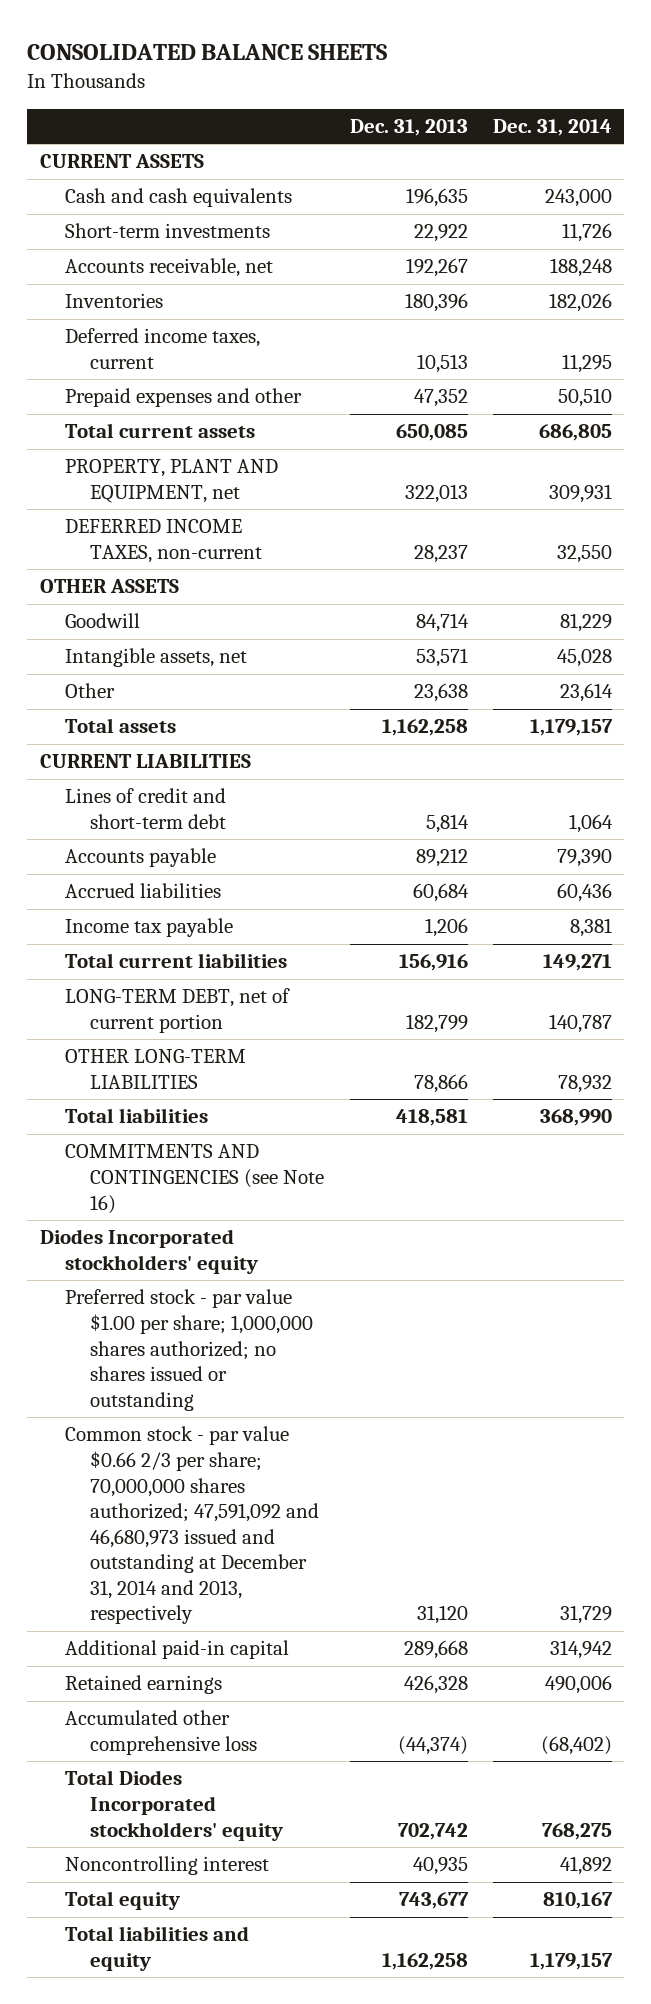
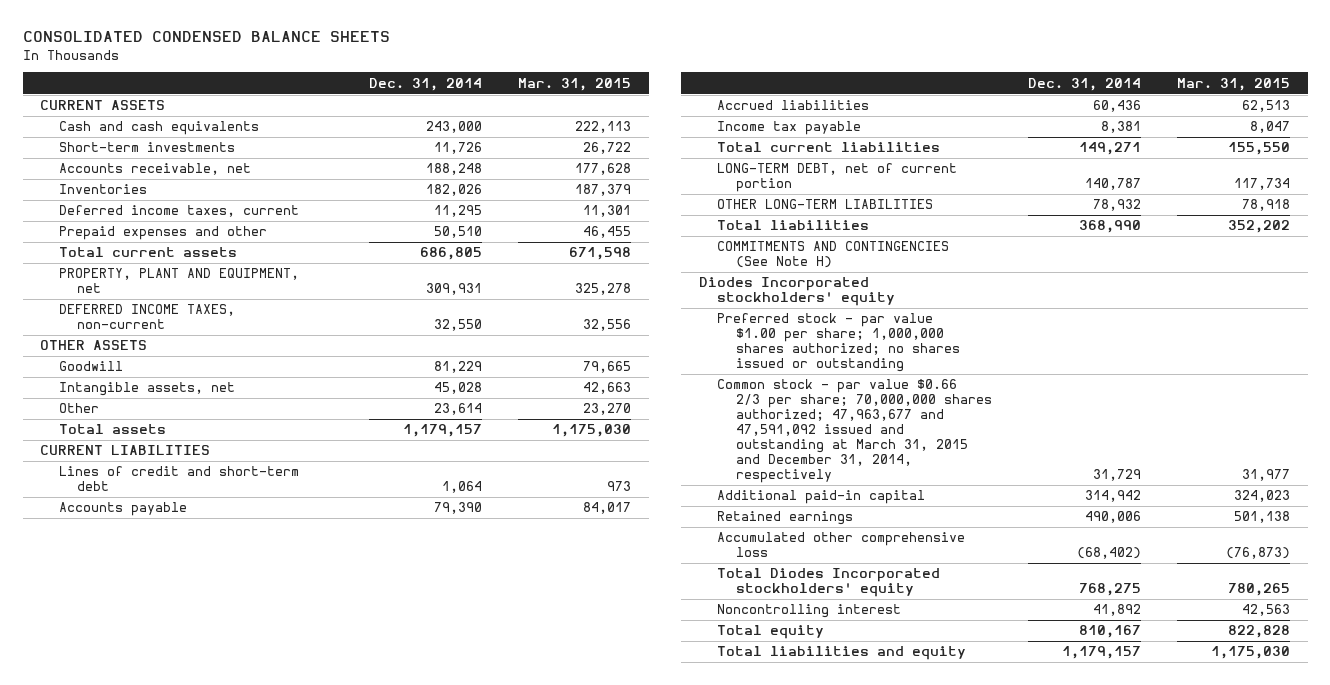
[27,43,388,60] CONSOLIDATED BALANCE SHEETS -> [22,31,390,43] CONSOLIDATED CONDENSED BALANCE SHEETS
[349,119,468,137] Dec. 31, 2013 -> none
none -> [518,77,632,91] Mar. 31, 2015
[65,1144,325,1214] COMMITMENTS AND CONTINGENCIES (see Note 16) -> [717,241,950,269] COMMITMENTS AND CONTINGENCIES (See Note H)
[65,1426,320,1625] Common stock - par value $0.66 2/3 per share; 70,000,000 shares authorized; 47,591,092 and 46,680,973 issued and outstanding at December 31, 2014 and 2013, respectively -> [717,379,992,483] Common stock - par value $0.66 2/3 per share; 70,000,000 shares authorized; 47,963,677 and 47,591,092 issued and outstanding at March 31, 2015 and December 31, 2014, respectively

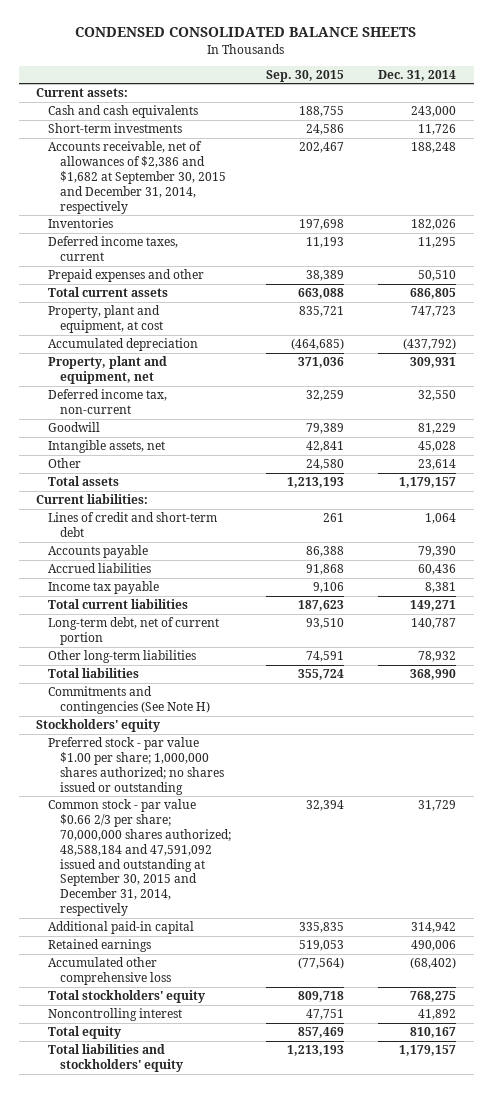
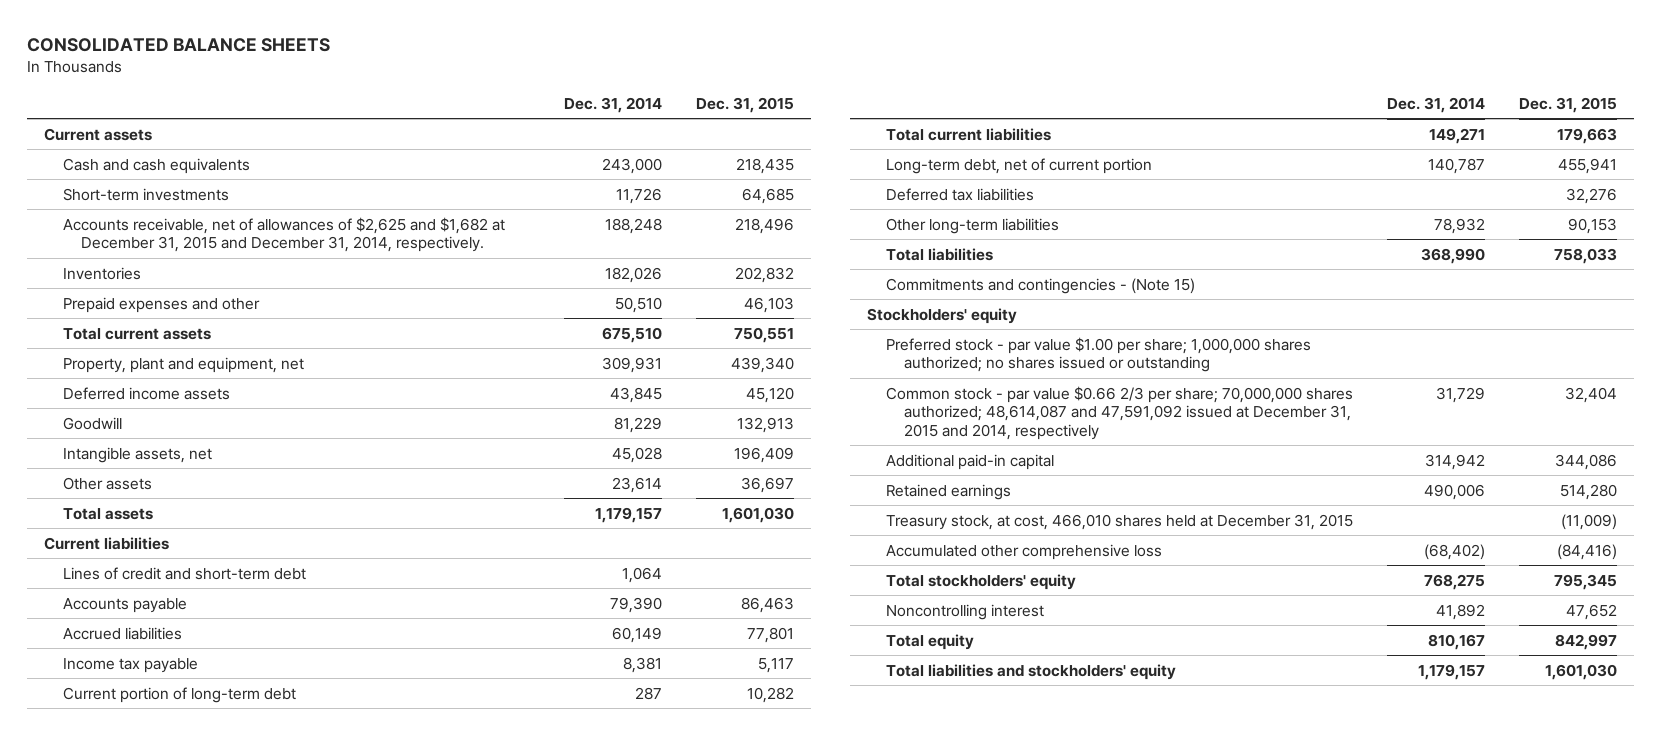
[75,27,417,38] CONDENSED CONSOLIDATED BALANCE SHEETS -> [27,38,331,53] CONSOLIDATED BALANCE SHEETS
[265,69,344,82] Sep. 30, 2015 -> none
none -> [695,96,794,113] Dec. 31, 2015
[36,88,129,98] Current assets: -> [44,127,153,141] Current assets
[48,141,226,214] Accounts receivable, net of allowances of $2,386 and $1,682 at September 30, 2015 and December 31, 2014, respectively -> [62,216,505,253] Accounts receivable, net of allowances of $2,625 and $1,682 at December 31, 2015 and December 31, 2014, respectively.
[48,236,179,262] Deferred income taxes, current -> none
[48,305,163,334] Property, plant and equipment, at cost -> none
[48,338,199,352] Accumulated depreciation -> none
[410,288,457,300] 686,805 -> [601,326,662,343] 675,510
[48,389,168,415] Deferred income tax, non-current -> [62,386,230,400] Deferred income assets
[418,390,457,402] 32,550 -> [609,386,662,403] 43,845
[48,458,82,469] Other -> [62,476,152,490] Other assets
[36,494,149,505] Current liabilities: -> [44,536,170,550] Current liabilities
[418,564,457,576] 60,436 -> [611,626,662,643] 60,149
none -> [62,686,296,703] Current portion of long-term debt
none -> [885,187,1034,201] Deferred tax liabilities
[48,686,210,715] Commitments and contingencies (See Note H) -> [885,277,1195,294] Commitments and contingencies - (Note 15)
[48,799,231,917] Common stock - par value $0.66 2/3 per share; 70,000,000 shares authorized; 48,588,184 and 47,591,092 issued and outstanding at September 30, 2015 and December 31, 2014, respectively -> [885,385,1353,440] Common stock - par value $0.66 2/3 per share; 70,000,000 shares authorized; 48,614,087 and 47,591,092 issued at December 31, 2015 and 2014, respectively
none -> [885,513,1353,530] Treasury stock, at cost, 466,010 shares held at December 31, 2015

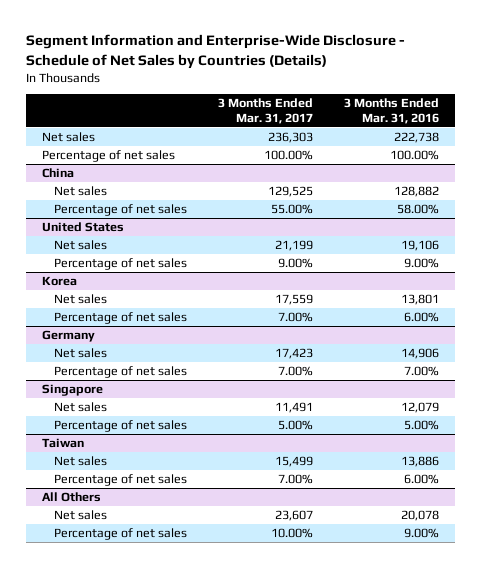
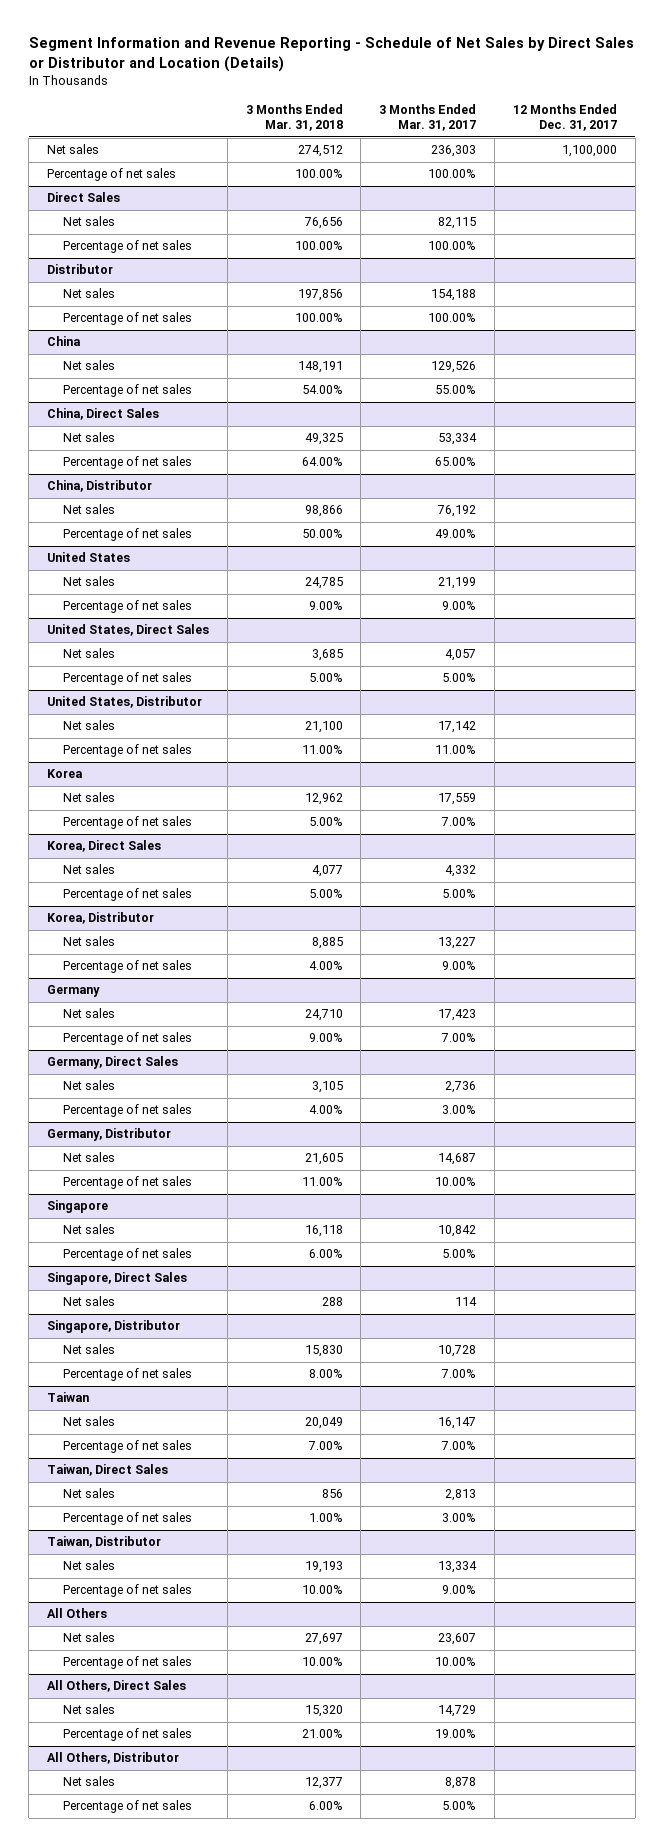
[26,34,406,69] Segment Information and Enterprise-Wide Disclosure - Schedule of Net Sales by Countries (Details) -> [28,37,634,72] Segment Information and Revenue Reporting - Schedule of Net Sales by Direct Sales or Distributor and Location (Details)
[344,98,440,124] 3 Months Ended Mar. 31, 2016 -> none
none -> [245,103,343,132] 3 Months Ended Mar. 31, 2018
none -> [512,103,617,132] 12 Months Ended Dec. 31, 2017
none -> [46,192,120,203] Direct Sales
none -> [63,216,116,227] Net sales
none -> [63,240,193,254] Percentage of net sales
none -> [46,264,113,275] Distributor
none -> [63,288,116,299] Net sales
none -> [63,312,193,326] Percentage of net sales
[267,186,313,198] 129,525 -> [431,361,477,374] 129,526
none -> [46,408,159,421] China, Direct Sales
none -> [63,432,116,443] Net sales
none -> [63,456,193,470] Percentage of net sales
none -> [46,480,152,493] China, Distributor
none -> [63,504,116,515] Net sales
none -> [63,528,193,542] Percentage of net sales
none -> [46,624,209,637] United States, Direct Sales
none -> [63,648,116,659] Net sales
none -> [63,672,193,686] Percentage of net sales
none -> [46,696,202,709] United States, Distributor
none -> [63,720,116,731] Net sales
none -> [63,744,193,758] Percentage of net sales
none -> [46,840,161,853] Korea, Direct Sales
none -> [63,864,116,875] Net sales
none -> [63,888,193,902] Percentage of net sales
none -> [46,912,154,925] Korea, Distributor
none -> [63,936,116,947] Net sales
none -> [63,960,193,974] Percentage of net sales
none -> [46,1056,178,1070] Germany, Direct Sales
none -> [63,1080,116,1091] Net sales
none -> [63,1104,193,1118] Percentage of net sales
none -> [46,1128,171,1142] Germany, Distributor
none -> [63,1152,116,1163] Net sales
none -> [63,1176,193,1190] Percentage of net sales
[274,402,313,414] 11,491 -> [438,1225,477,1238] 10,842
none -> [46,1272,187,1286] Singapore, Direct Sales
none -> [63,1296,116,1307] Net sales
none -> [46,1320,180,1334] Singapore, Distributor
none -> [63,1344,116,1355] Net sales
none -> [63,1368,193,1382] Percentage of net sales
[274,456,313,468] 15,499 -> [438,1417,477,1430] 16,147
none -> [46,1464,168,1477] Taiwan, Direct Sales
none -> [63,1488,116,1499] Net sales
none -> [63,1512,193,1526] Percentage of net sales
none -> [46,1536,161,1549] Taiwan, Distributor
none -> [63,1560,116,1571] Net sales
none -> [63,1584,193,1598] Percentage of net sales
none -> [46,1680,186,1693] All Others, Direct Sales
none -> [63,1704,116,1715] Net sales
none -> [63,1728,193,1742] Percentage of net sales
none -> [46,1752,179,1765] All Others, Distributor
none -> [63,1776,116,1787] Net sales
none -> [63,1800,193,1814] Percentage of net sales

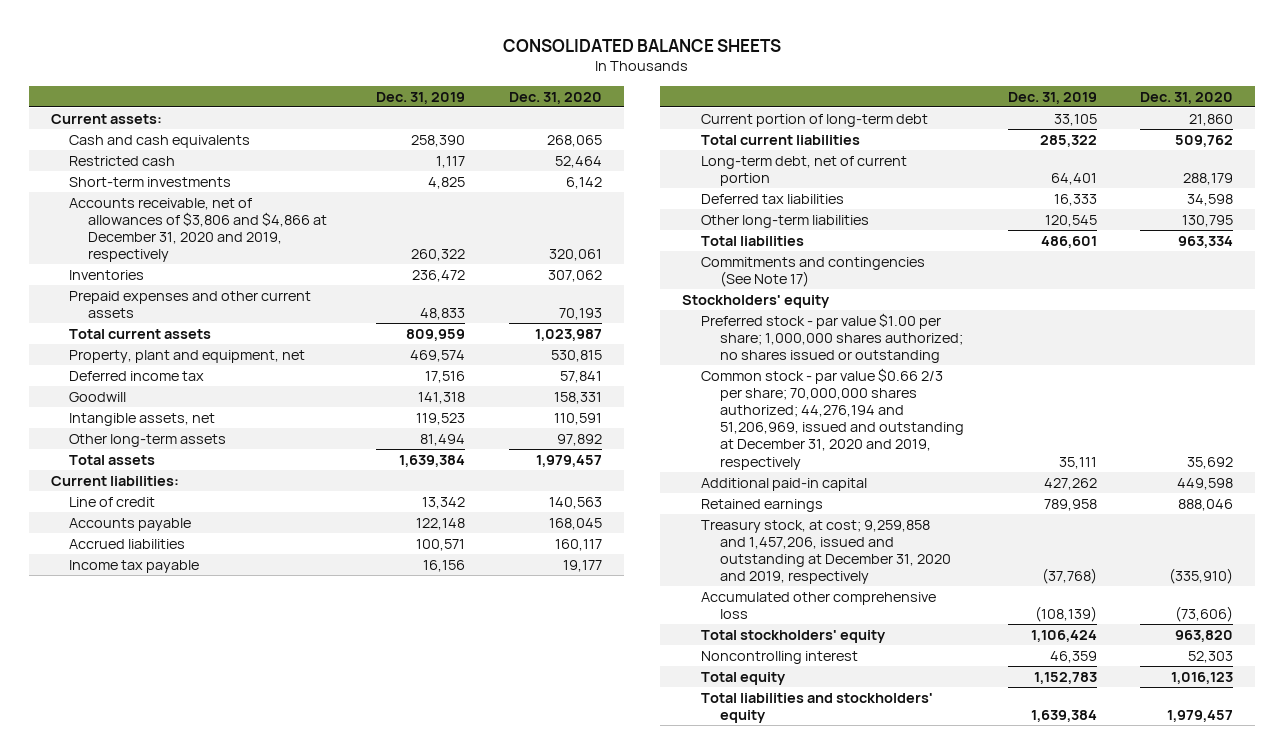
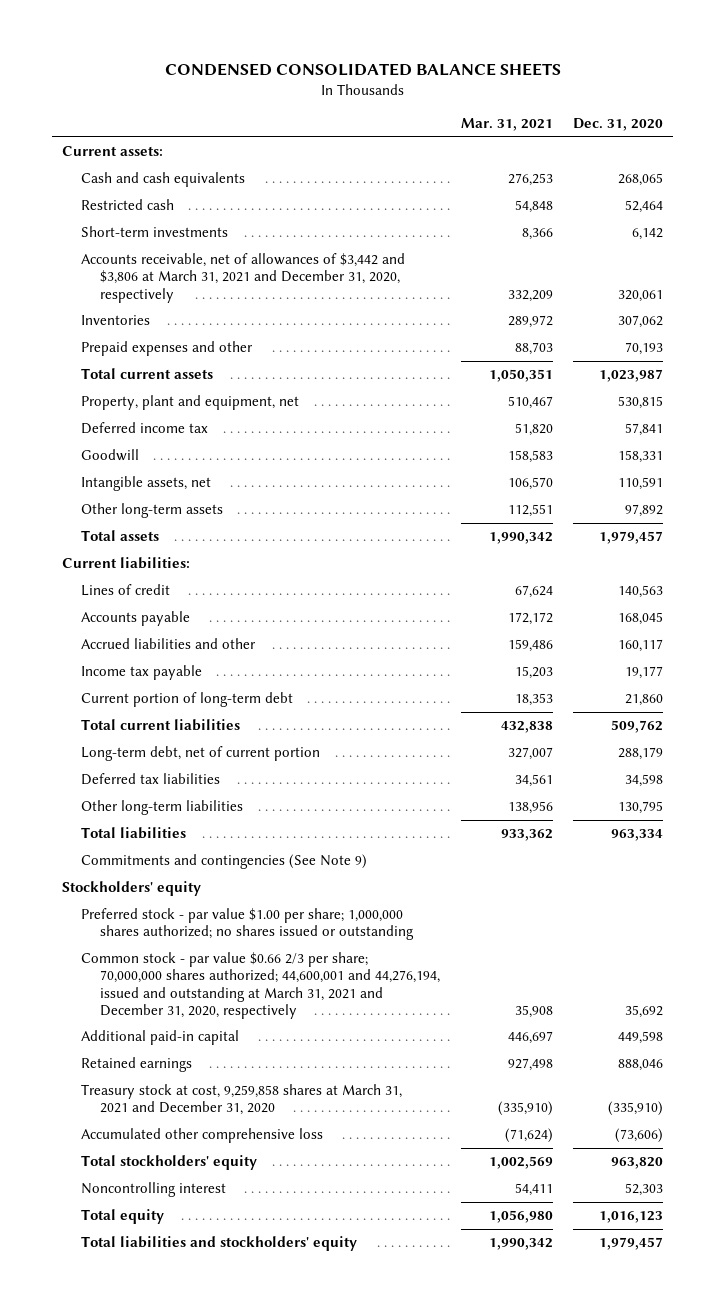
[502,38,781,52] CONSOLIDATED BALANCE SHEETS -> [164,62,561,76] CONDENSED CONSOLIDATED BALANCE SHEETS
[375,91,465,104] Dec. 31, 2019 -> none
none -> [460,118,553,132] Mar. 31, 2021
[69,197,328,263] Accounts receivable, net of allowances of $3,806 and $4,866 at December 31, 2020 and 2019, respectively -> [81,253,406,303] Accounts receivable, net of allowances of $3,442 and $3,806 at March 31, 2021 and December 31, 2020, respectively
[69,290,312,318] Prepaid expenses and other current assets -> [81,341,254,357] Prepaid expenses and other
[69,496,156,507] Line of credit -> [81,584,171,597] Lines of credit
[69,538,186,549] Accrued liabilities -> [81,638,257,650] Accrued liabilities and other
[701,256,926,287] Commitments and contingencies (See Note 17) -> [81,854,368,870] Commitments and contingencies (See Note 9)
[701,367,964,470] Common stock - par value $0.66 2/3 per share; 70,000,000 shares authorized; 44,276,194 and 51,206,969, issued and outstanding at December 31, 2020 and 2019, respectively -> [81,952,441,1019] Common stock - par value $0.66 2/3 per share; 70,000,000 shares authorized; 44,600,001 and 44,276,194, issued and outstanding at March 31, 2021 and December 31, 2020, respectively
[701,519,951,585] Treasury stock, at cost; 9,259,858 and 1,457,206, issued and outstanding at December 31, 2020 and 2019, respectively -> [81,1084,403,1116] Treasury stock at cost, 9,259,858 shares at March 31, 2021 and December 31, 2020

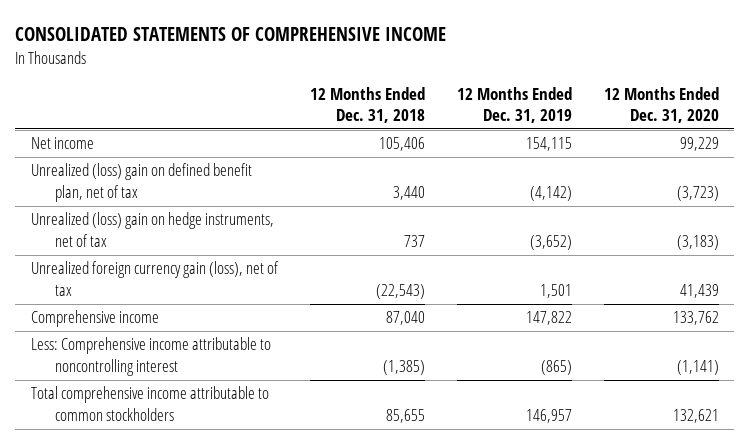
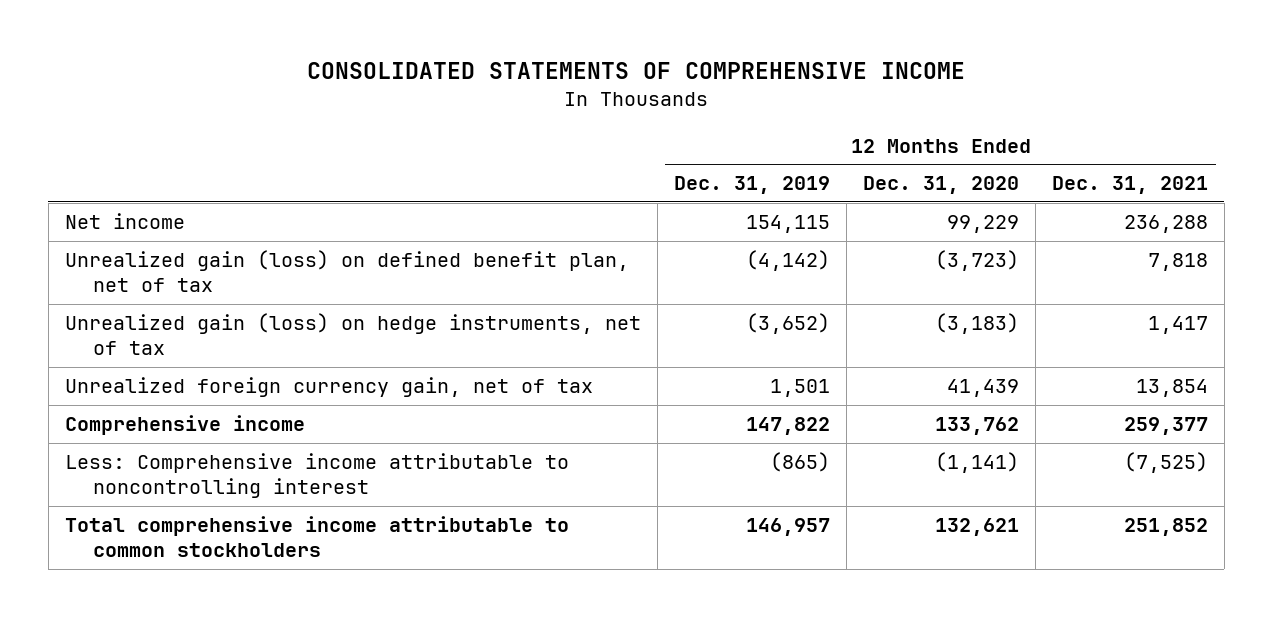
[310,86,426,124] 12 Months Ended Dec. 31, 2018 -> none
none -> [1051,176,1208,195] Dec. 31, 2021
[31,163,253,202] Unrealized (loss) gain on defined benefit plan, net of tax -> [64,250,629,293] Unrealized gain (loss) on defined benefit plan, net of tax
[31,212,275,247] Unrealized (loss) gain on hedge instruments, net of tax -> [64,313,641,356] Unrealized gain (loss) on hedge instruments, net of tax
[31,261,280,296] Unrealized foreign currency gain (loss), net of tax -> [64,377,593,398] Unrealized foreign currency gain, net of tax

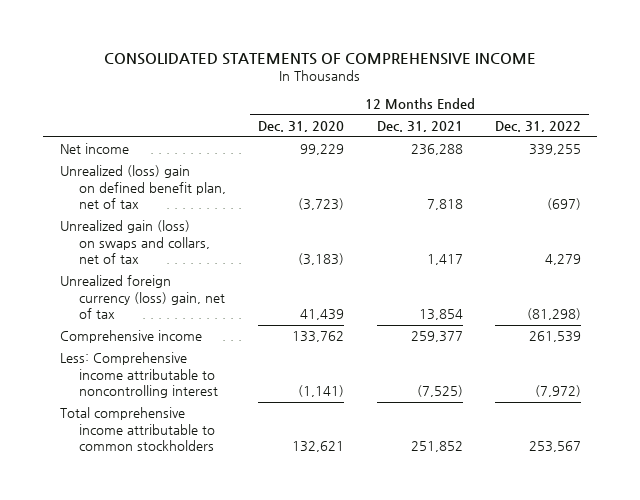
[673,176,830,195] Dec. 31, 2019 -> none
none -> [494,121,581,133] Dec. 31, 2022
[64,250,629,293] Unrealized gain (loss) on defined benefit plan, net of tax -> [59,165,227,210] Unrealized (loss) gain on defined benefit plan, net of tax
[64,313,641,356] Unrealized gain (loss) on hedge instruments, net of tax -> [59,220,211,265] Unrealized gain (loss) on swaps and collars, net of tax
[64,377,593,398] Unrealized foreign currency gain, net of tax -> [59,275,226,320] Unrealized foreign currency (loss) gain, net of tax

